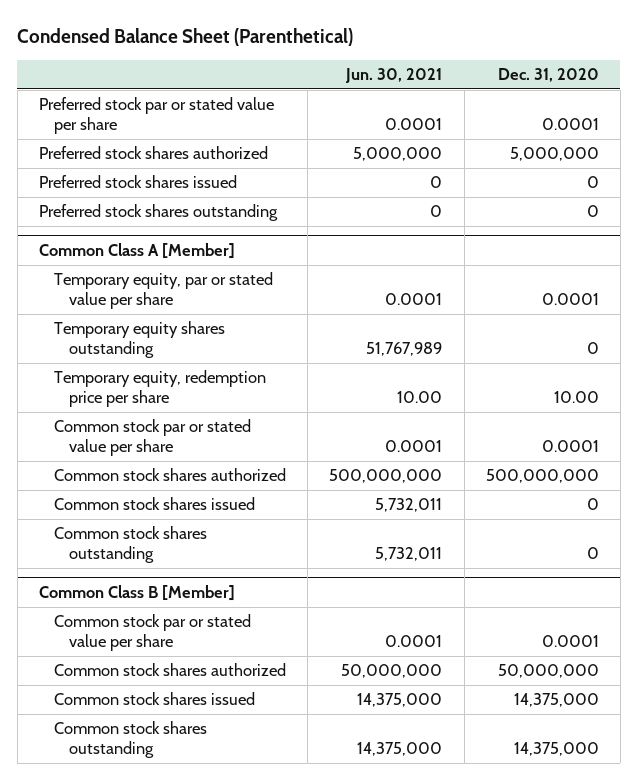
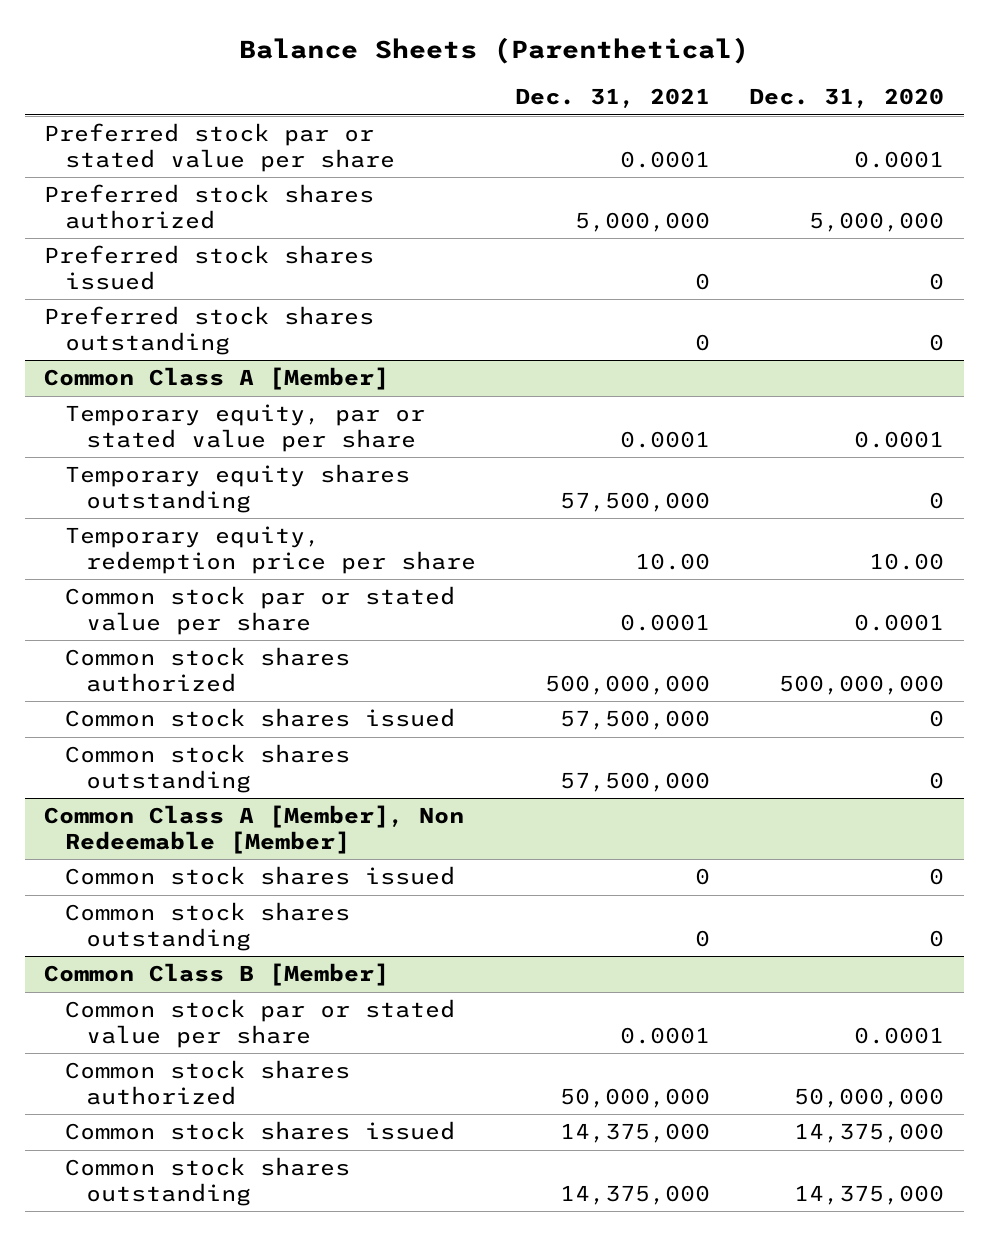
[17,28,354,47] Condensed Balance Sheet (Parenthetical) -> [239,36,750,64] Balance Sheets (Parenthetical)
[345,68,443,84] Jun. 30, 2021 -> none
none -> [515,88,711,109] Dec. 31, 2021
none -> [44,805,465,854] Common Class A [Member], Non Redeemable [Member]
none -> [65,866,456,886] Common stock shares issued
none -> [65,902,351,951] Common stock shares outstanding

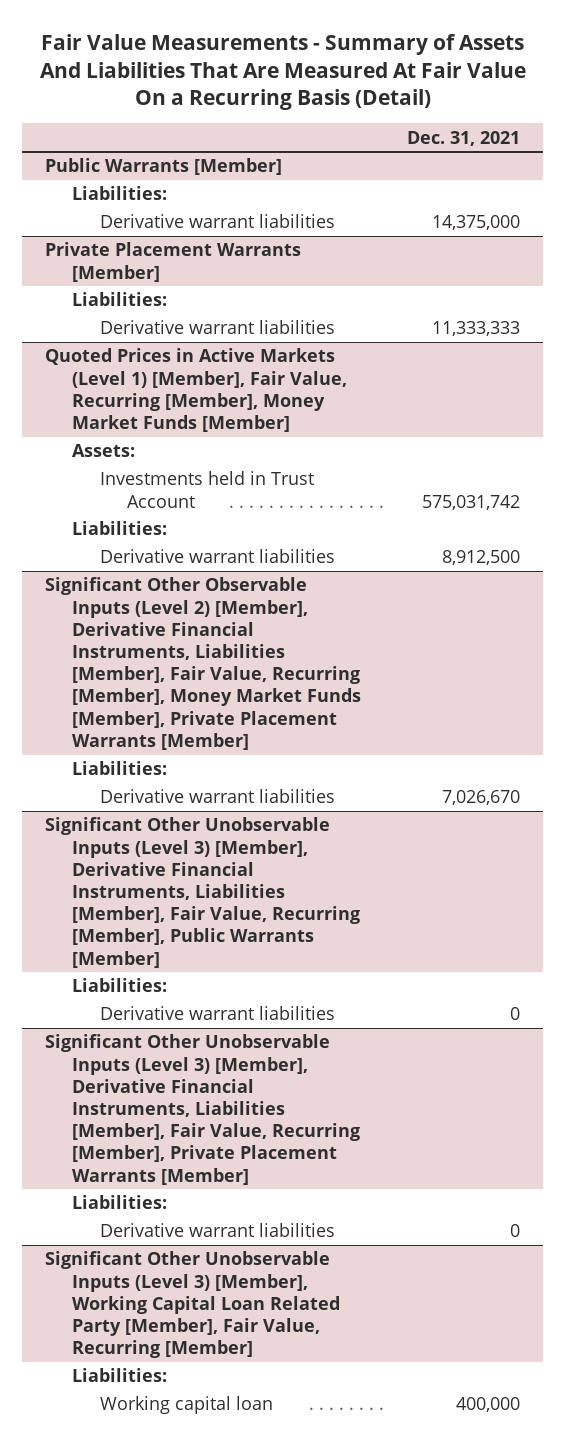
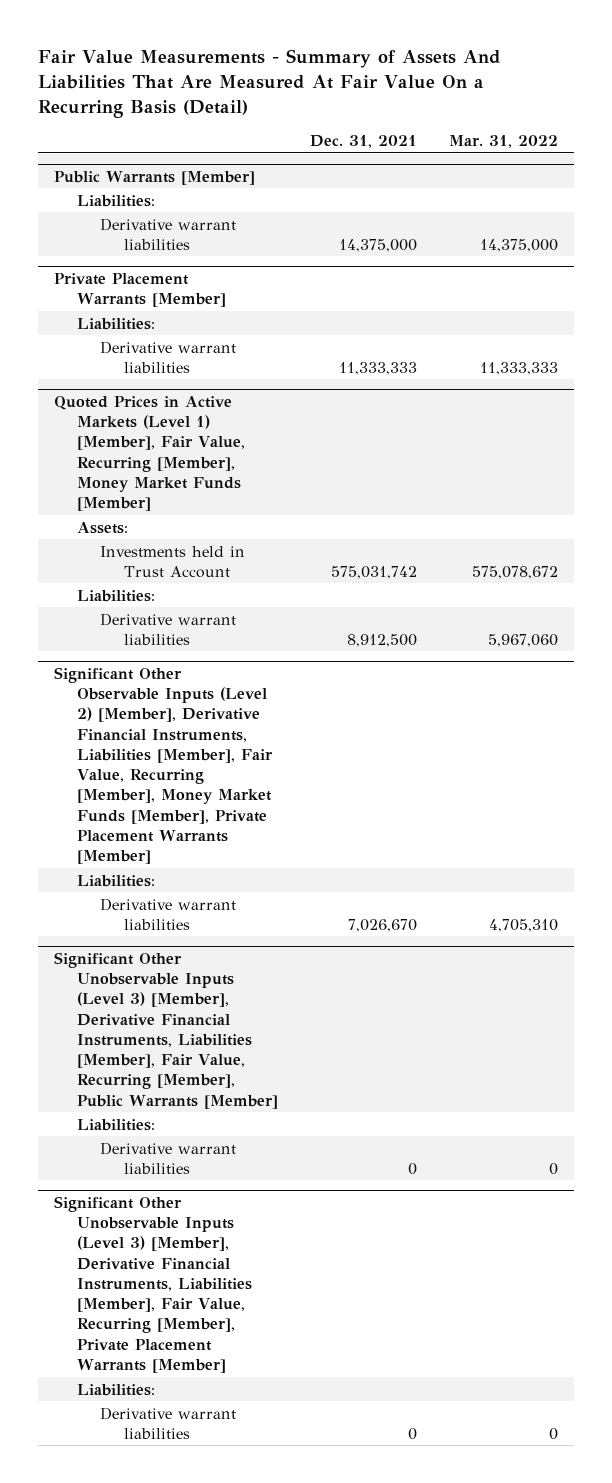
none -> [448,135,558,149] Mar. 31, 2022
[45,1251,341,1359] Significant Other Unobservable Inputs (Level 3) [Member], Working Capital Loan Related Party [Member], Fair Value, Recurring [Member] -> none
[72,1368,168,1383] Liabilities: -> none
[99,1396,273,1415] Working capital loan -> none

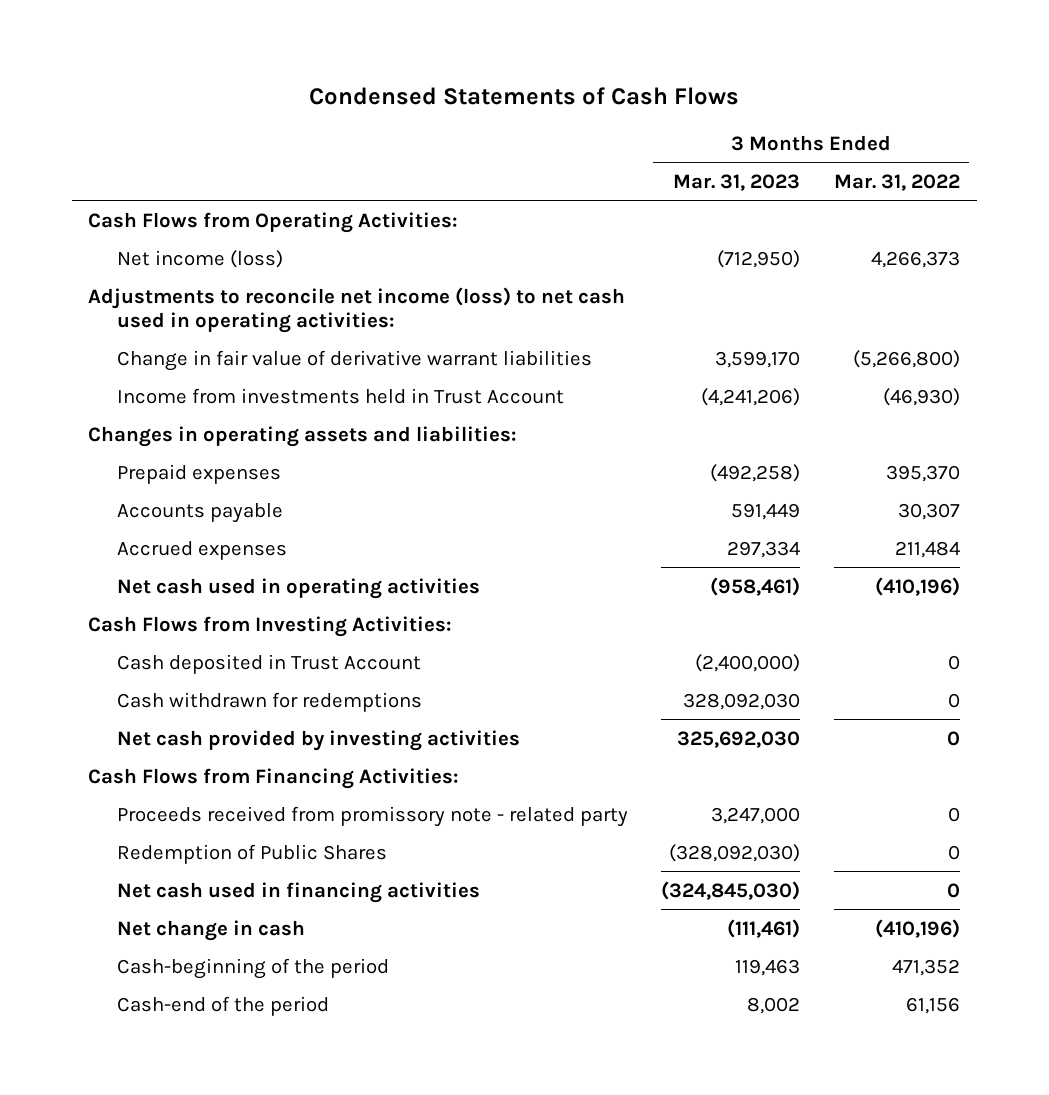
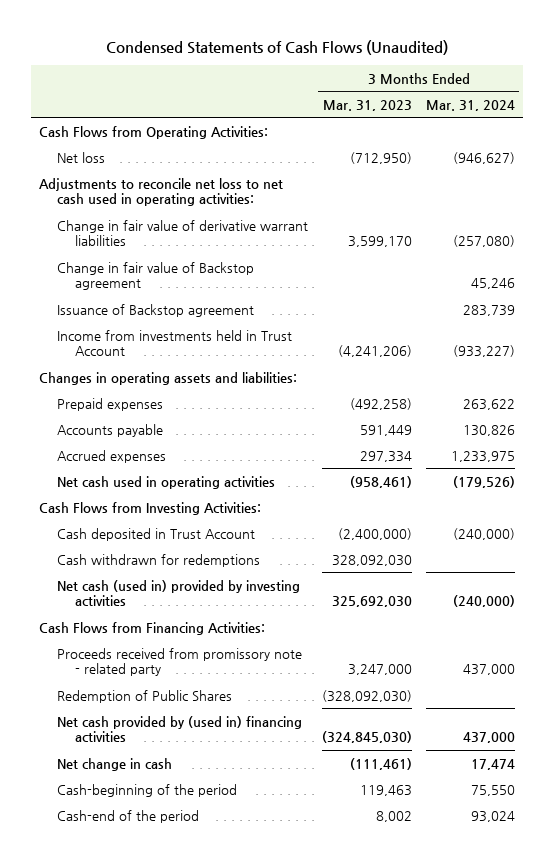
[309,86,740,105] Condensed Statements of Cash Flows -> [106,39,449,55] Condensed Statements of Cash Flows (Unaudited)
[834,173,961,191] Mar. 31, 2022 -> none
none -> [426,99,516,111] Mar. 31, 2024
[116,249,283,268] Net income (loss) -> [56,151,105,163] Net loss
[88,286,626,333] Adjustments to reconcile net income (loss) to net cash used in operating activities: -> [38,177,283,207] Adjustments to reconcile net loss to net cash used in operating activities:
none -> [56,261,254,291] Change in fair value of Backstop agreement
none -> [56,303,254,317] Issuance of Backstop agreement
[116,729,520,751] Net cash provided by investing activities -> [56,579,300,607] Net cash (used in) provided by investing activities
[116,881,480,903] Net cash used in financing activities -> [56,715,302,743] Net cash provided by (used in) financing activities

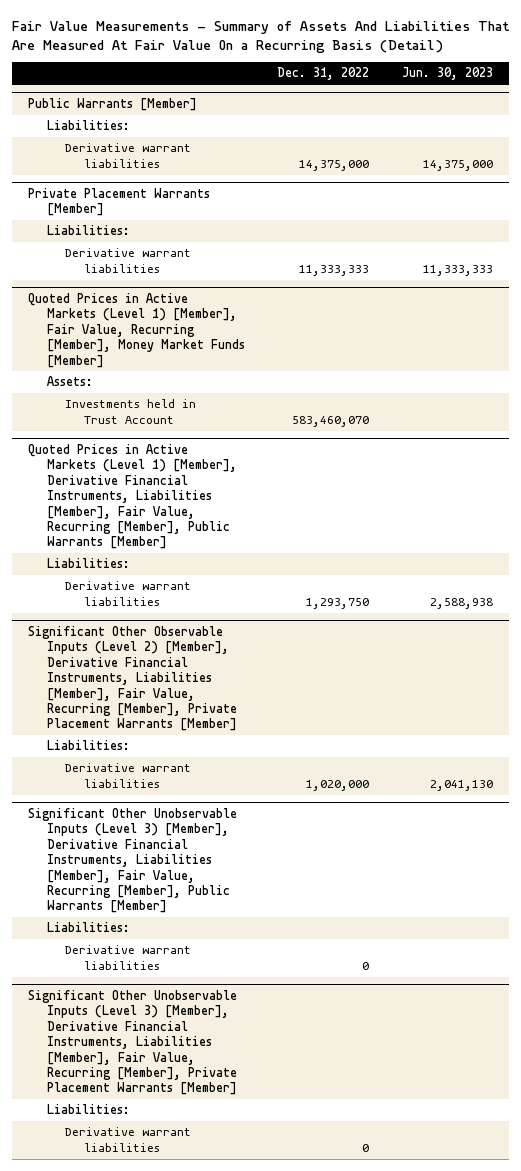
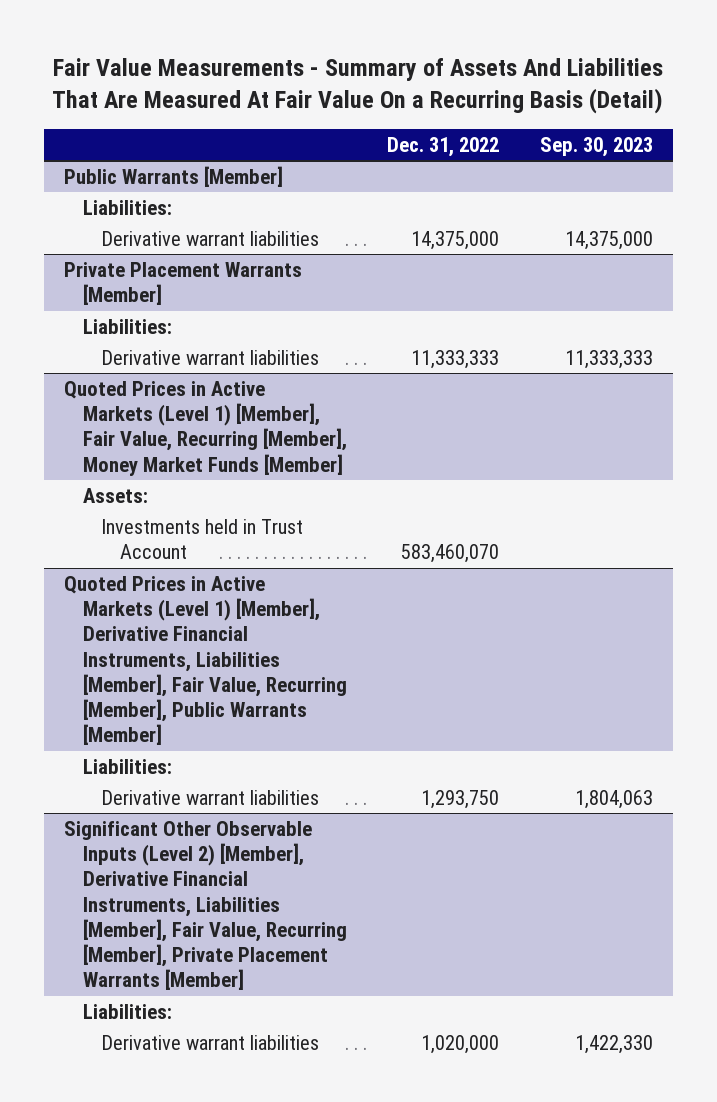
[401,67,493,81] Jun. 30, 2023 -> none
none -> [539,136,653,157] Sep. 30, 2023
[28,808,238,914] Significant Other Unobservable Inputs (Level 3) [Member], Derivative Financial Instruments, Liabilities [Member], Fair Value, Recurring [Member], Public Warrants [Member] -> none
[46,922,130,933] Liabilities: -> none
[65,945,192,970] Derivative warrant liabilities -> none
[28,990,238,1096] Significant Other Unobservable Inputs (Level 3) [Member], Derivative Financial Instruments, Liabilities [Member], Fair Value, Recurring [Member], Private Placement Warrants [Member] -> none
[46,1104,130,1115] Liabilities: -> none
[65,1127,192,1152] Derivative warrant liabilities -> none

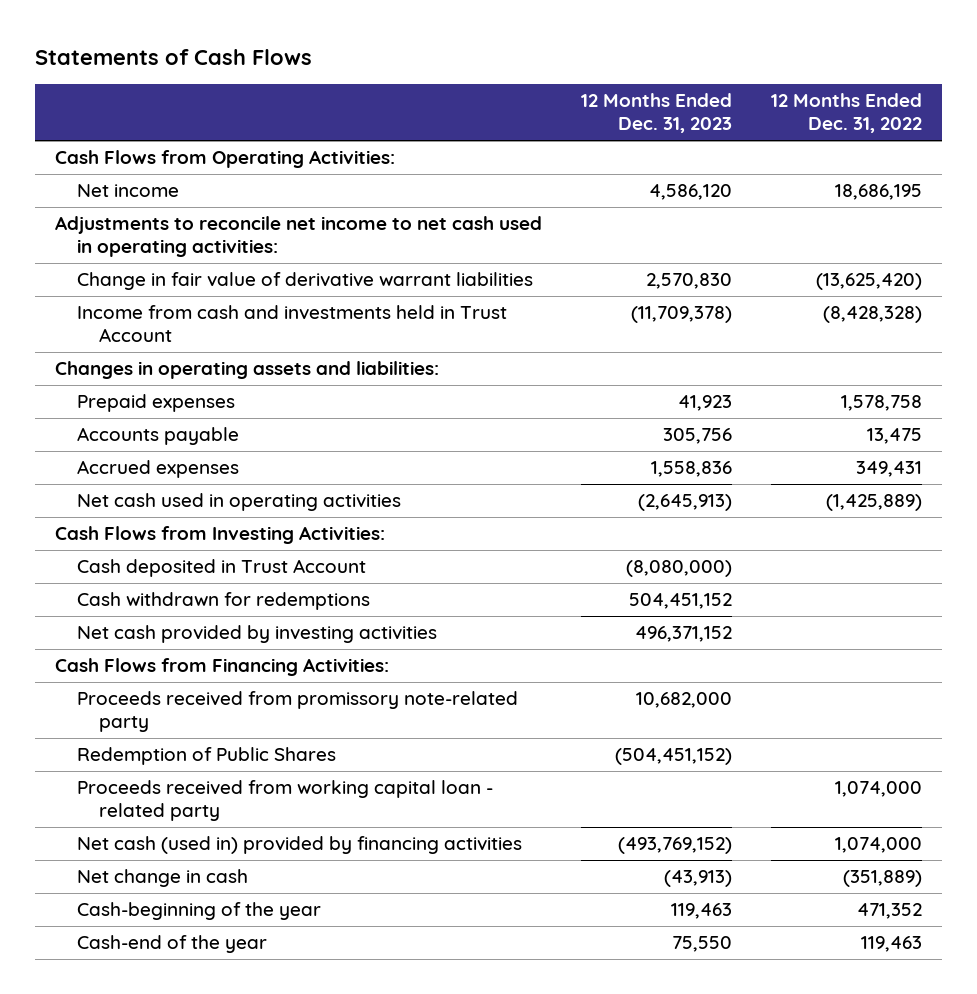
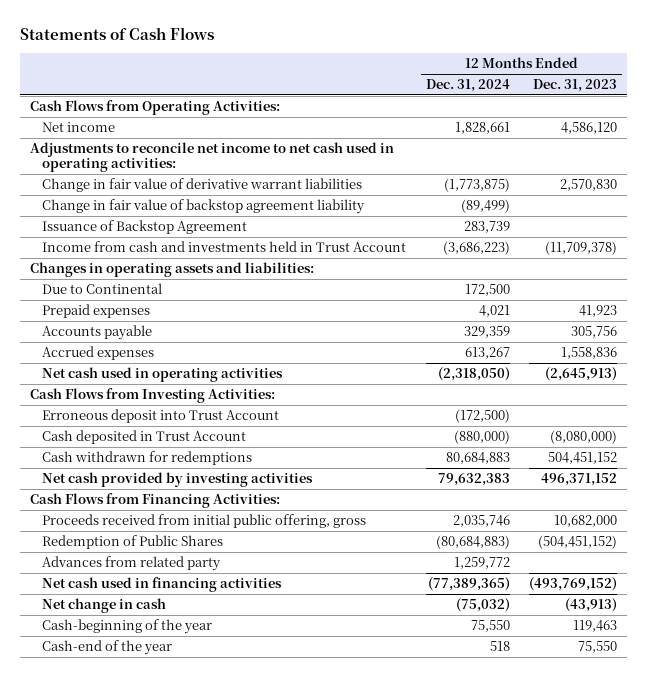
[771,93,923,134] 12 Months Ended Dec. 31, 2022 -> none
none -> [425,79,510,93] Dec. 31, 2024
none -> [42,199,366,215] Change in fair value of backstop agreement liability
none -> [42,220,248,235] Issuance of Backstop Agreement
none -> [42,283,163,295] Due to Continental
none -> [42,409,280,424] Erroneous deposit into Trust Account
[76,691,518,733] Proceeds received from promissory note-related party -> [42,514,367,529] Proceeds received from initial public offering, gross
[76,780,493,822] Proceeds received from working capital loan - related party -> [42,556,222,572] Advances from related party
[76,836,522,855] Net cash (used in) provided by financing activities -> [42,577,283,593] Net cash used in financing activities

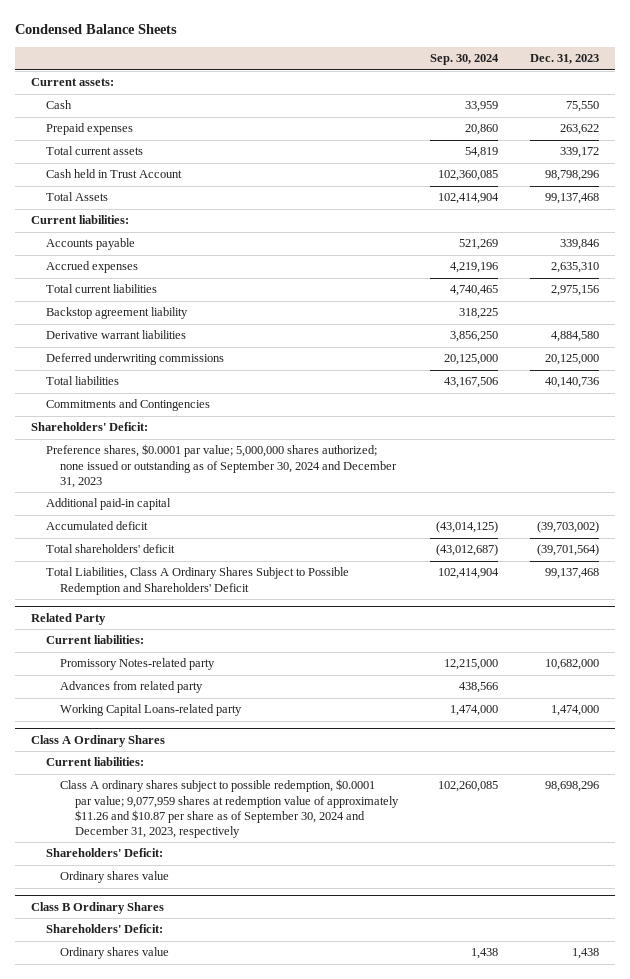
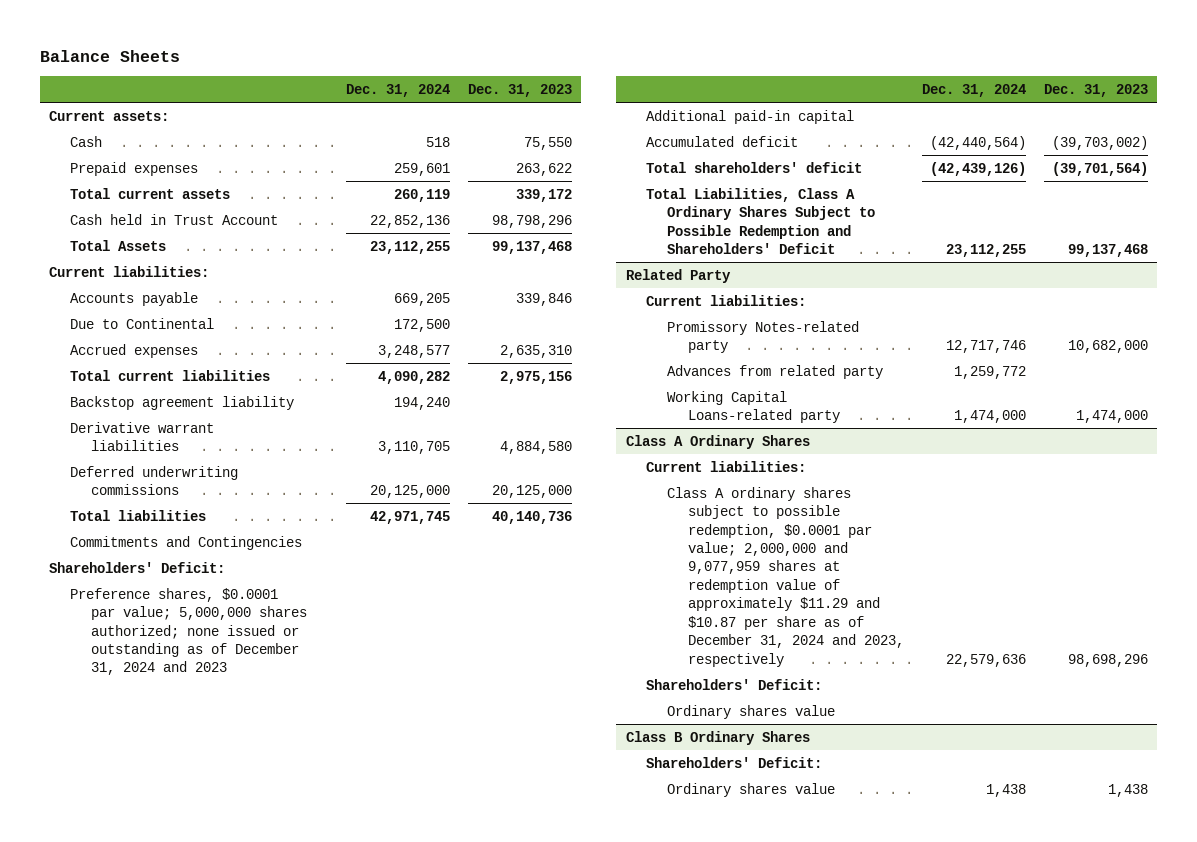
[14,24,177,35] Condensed Balance Sheets -> [40,50,181,63] Balance Sheets
[430,54,500,66] Sep. 30, 2024 -> none
none -> [345,84,450,98] Dec. 31, 2024
none -> [69,317,214,329] Due to Continental
[45,444,398,488] Preference shares, $0.0001 par value; 5,000,000 shares authorized; none issued or outstanding as of September 30, 2024 and December 31, 2023 -> [69,587,307,676] Preference shares, $0.0001 par value; 5,000,000 shares authorized; none issued or outstanding as of December 31, 2024 and 2023
[60,779,400,838] Class A ordinary shares subject to possible redemption, $0.0001 par value; 9,077,959 shares at redemption value of approximately $11.26 and $10.87 per share as of September 30, 2024 and December 31, 2023, respectively -> [666,486,904,667] Class A ordinary shares subject to possible redemption, $0.0001 par value; 2,000,000 and 9,077,959 shares at redemption value of approximately $11.29 and $10.87 per share as of December 31, 2024 and 2023, respectively

